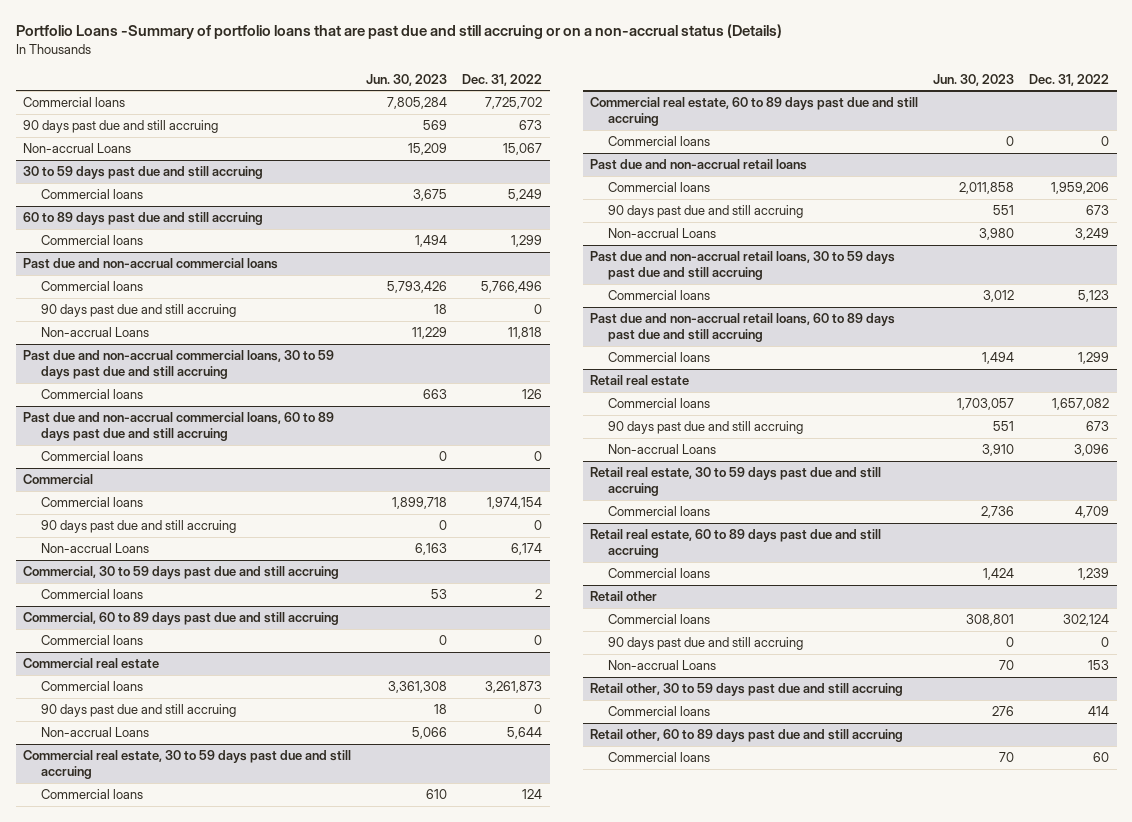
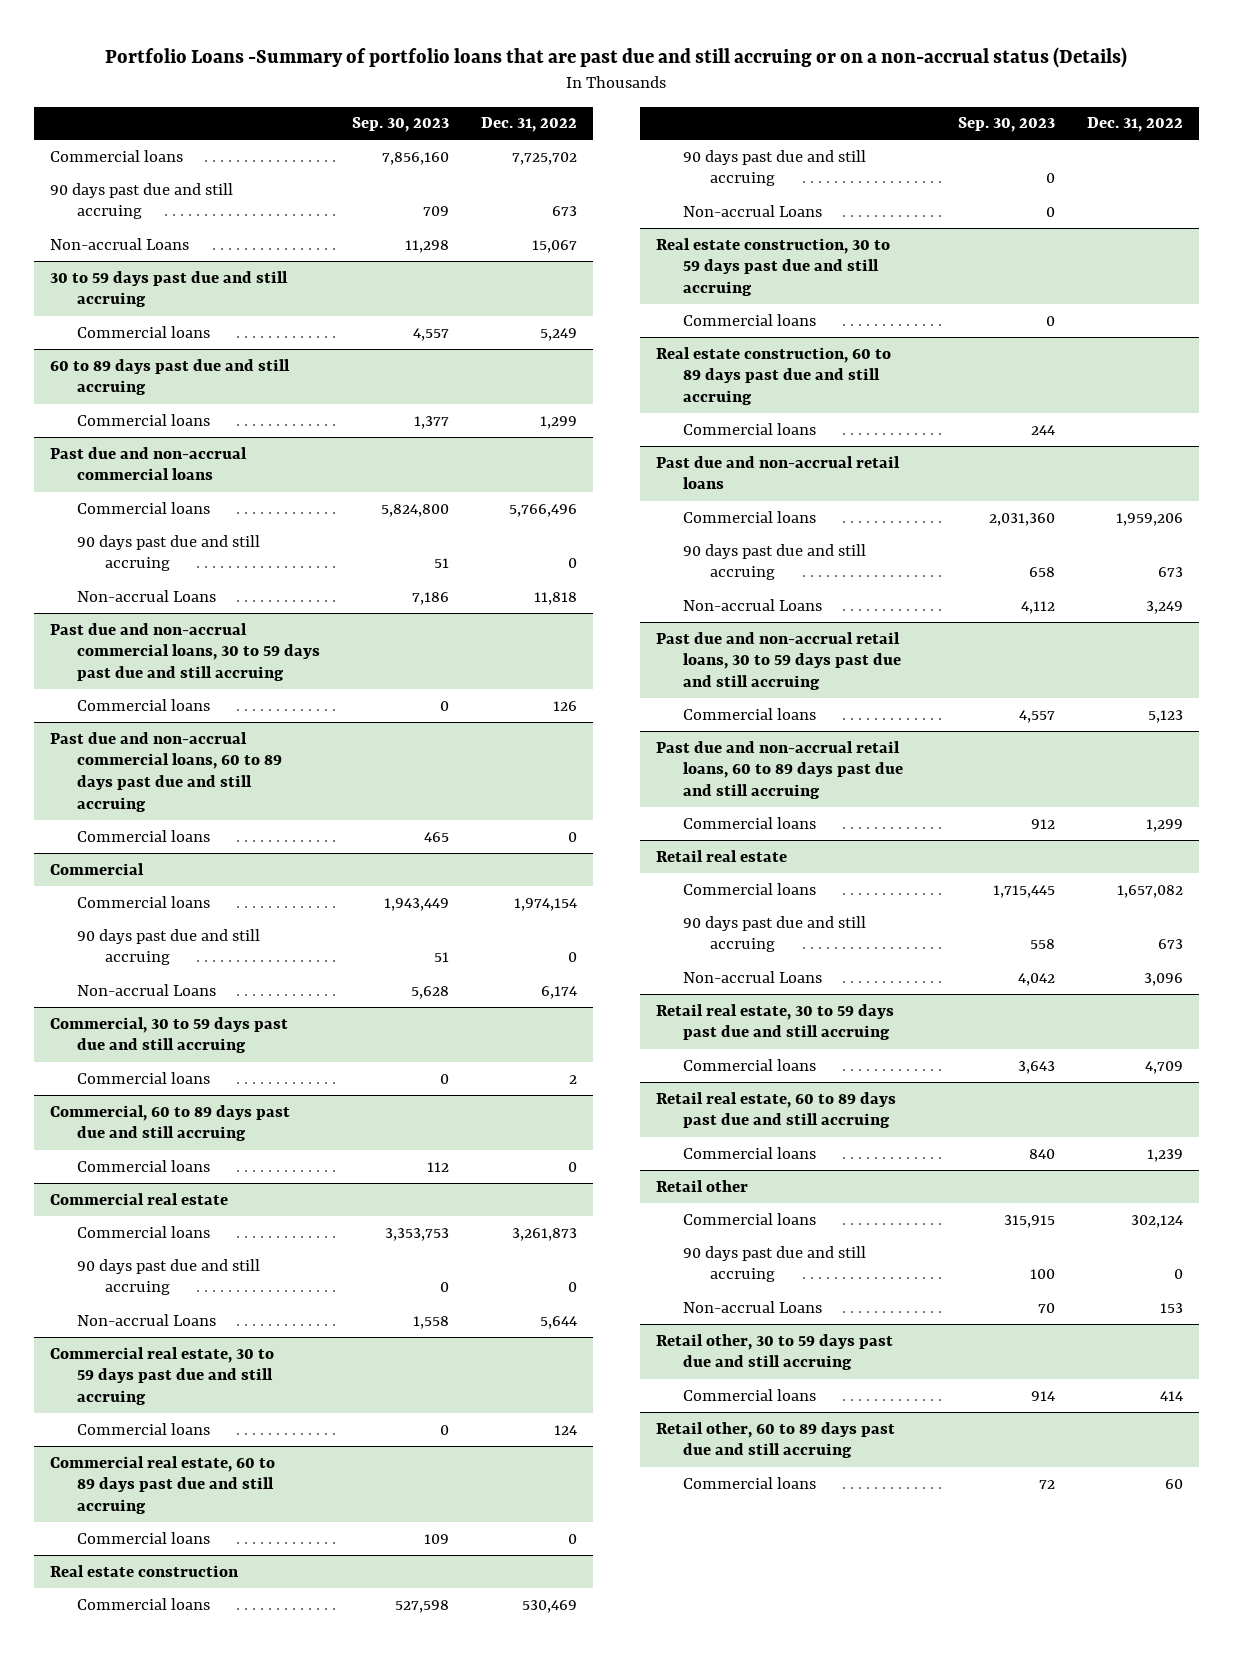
[366,73,448,86] Jun. 30, 2023 -> none
none -> [352,117,450,133] Sep. 30, 2023
none -> [50,1564,240,1577] Real estate construction
none -> [77,1597,211,1610] Commercial loans
none -> [682,149,866,187] 90 days past due and still accruing
none -> [682,204,822,217] Non-accrual Loans
none -> [655,237,890,297] Real estate construction, 30 to 59 days past due and still accruing
none -> [682,313,816,326] Commercial loans
none -> [655,346,891,406] Real estate construction, 60 to 89 days past due and still accruing
none -> [682,422,816,435] Commercial loans

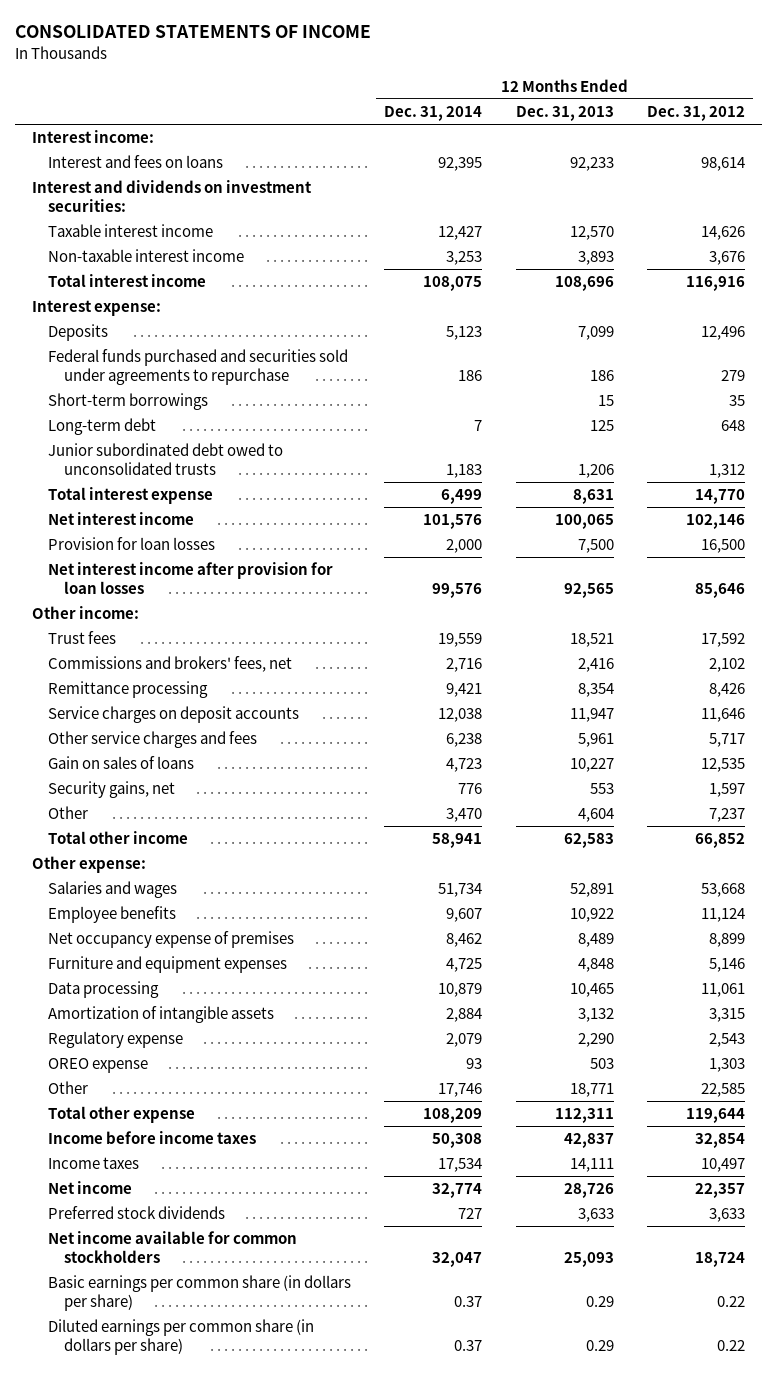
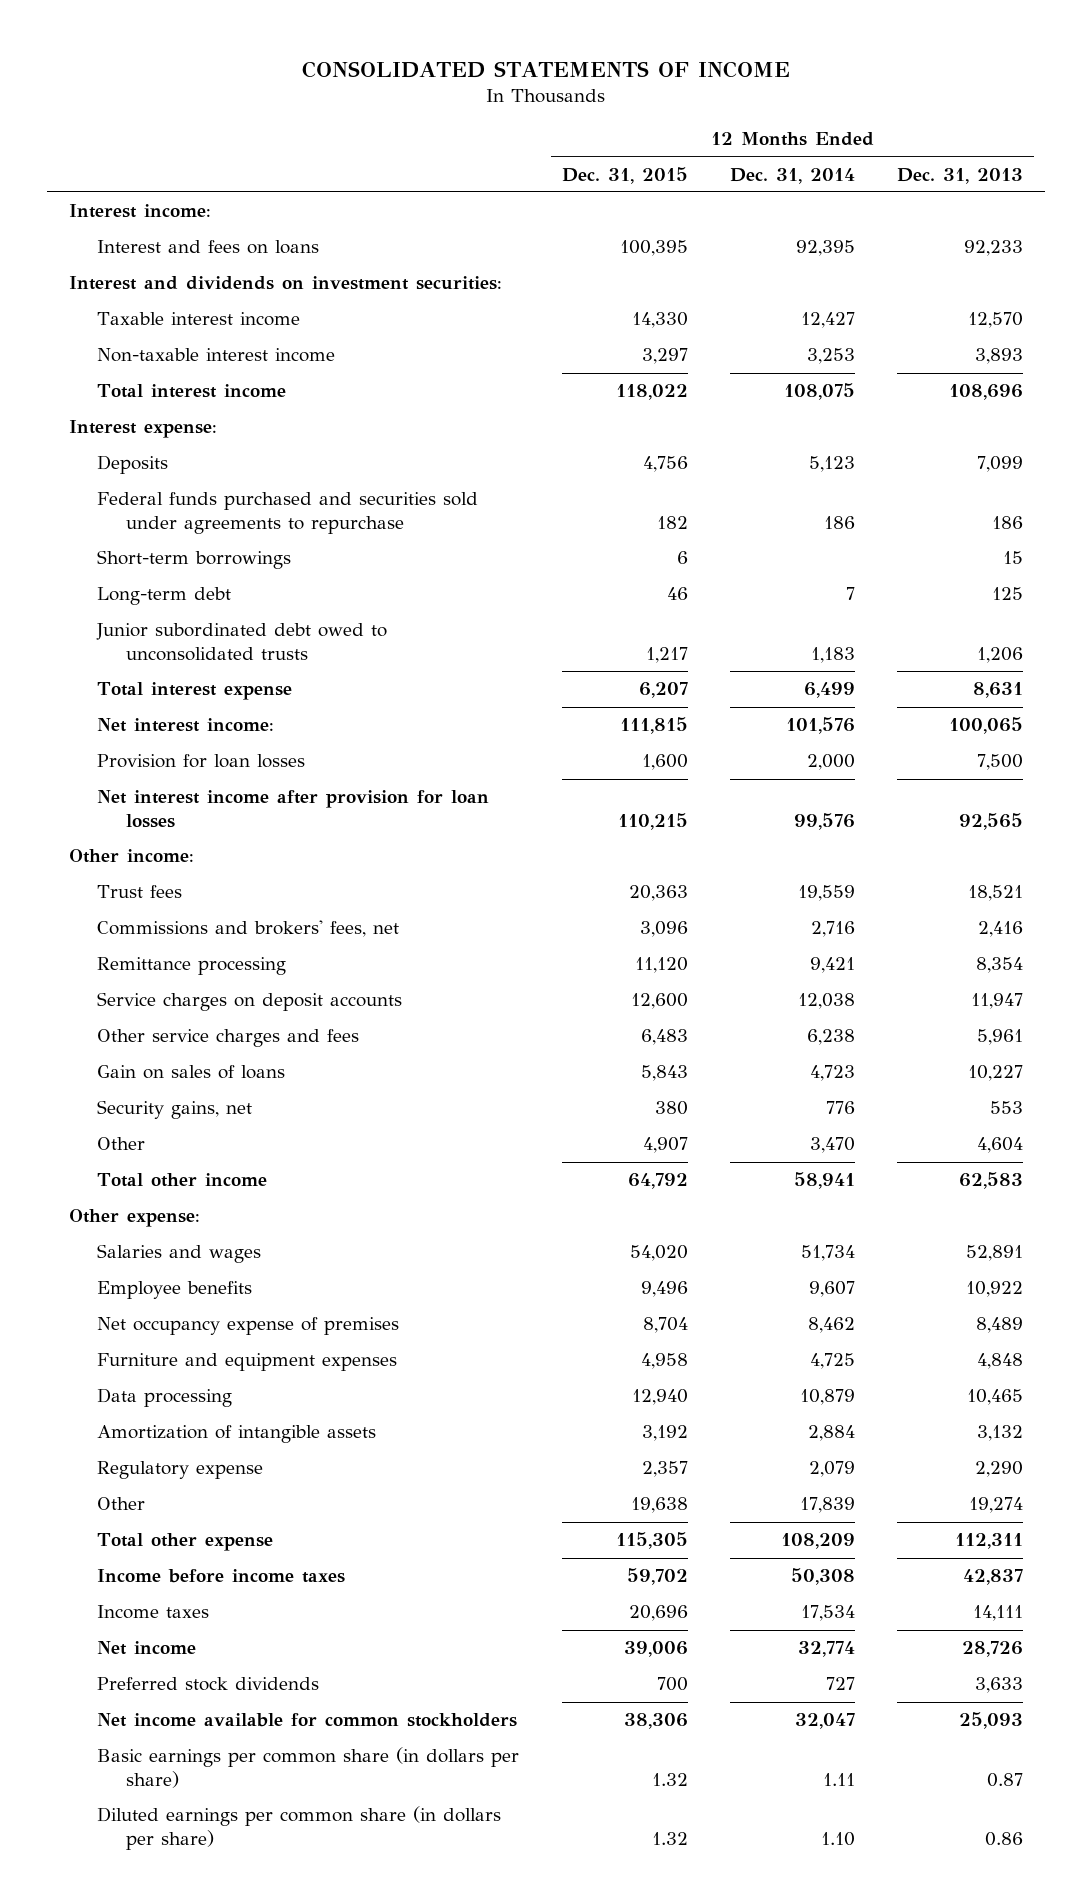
[647,106,746,122] Dec. 31, 2012 -> none
none -> [561,166,688,184] Dec. 31, 2015
[47,512,194,526] Net interest income -> [97,718,275,733] Net interest income:
[47,1058,148,1074] OREO expense -> none
[438,1083,483,1098] 17,746 -> [800,1497,856,1514] 17,839
[569,1083,614,1098] 18,771 -> [969,1497,1024,1514] 19,274
[454,1296,483,1308] 0.37 -> [823,1772,856,1786] 1.11
[585,1296,614,1308] 0.29 -> [987,1772,1024,1787] 0.87
[454,1340,483,1352] 0.37 -> [821,1831,856,1846] 1.10
[585,1340,614,1352] 0.29 -> [985,1831,1024,1846] 0.86

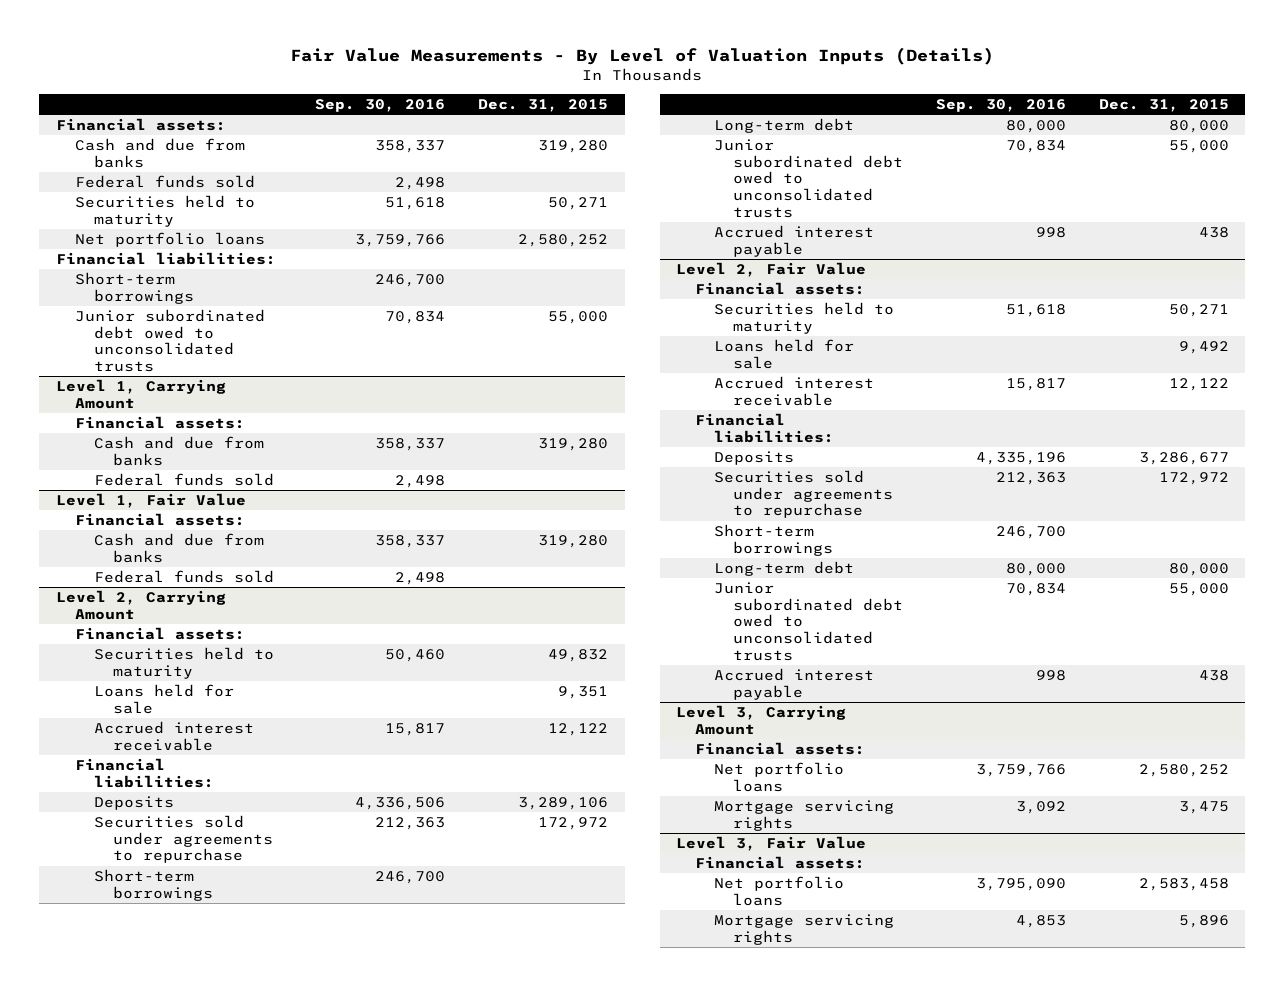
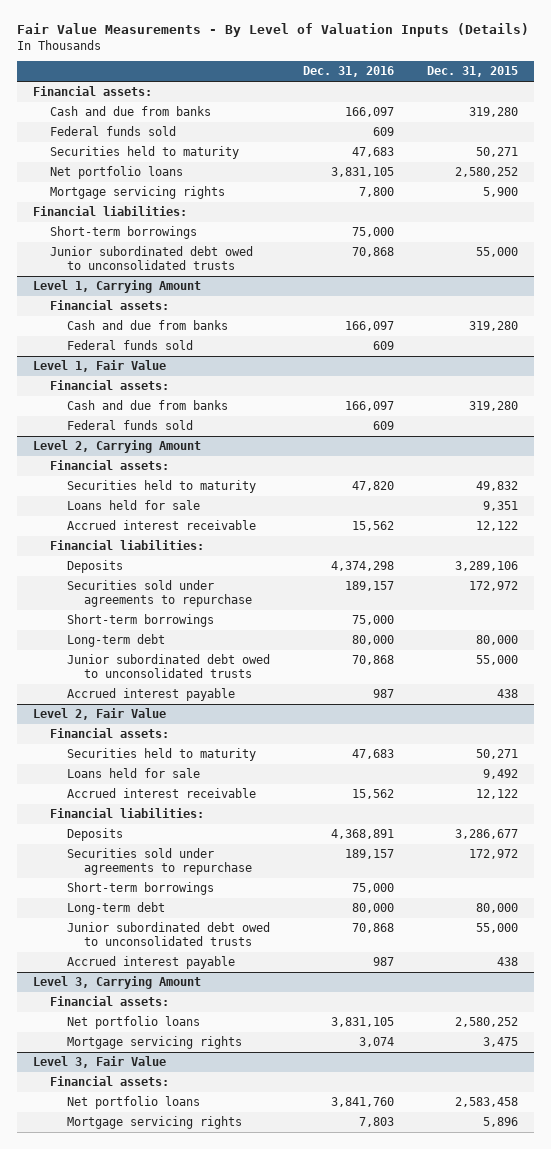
[315,99,446,113] Sep. 30, 2016 -> none
none -> [302,66,394,78] Dec. 31, 2016
none -> [50,186,226,200] Mortgage servicing rights

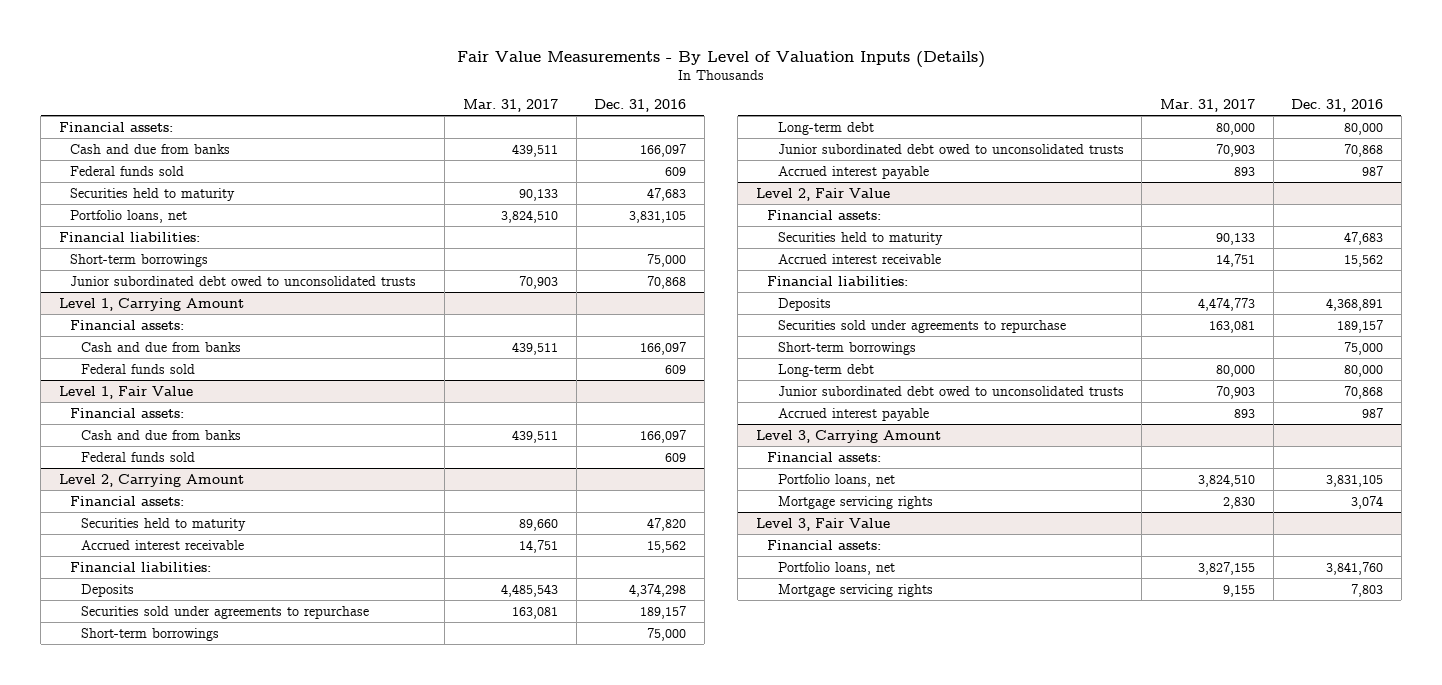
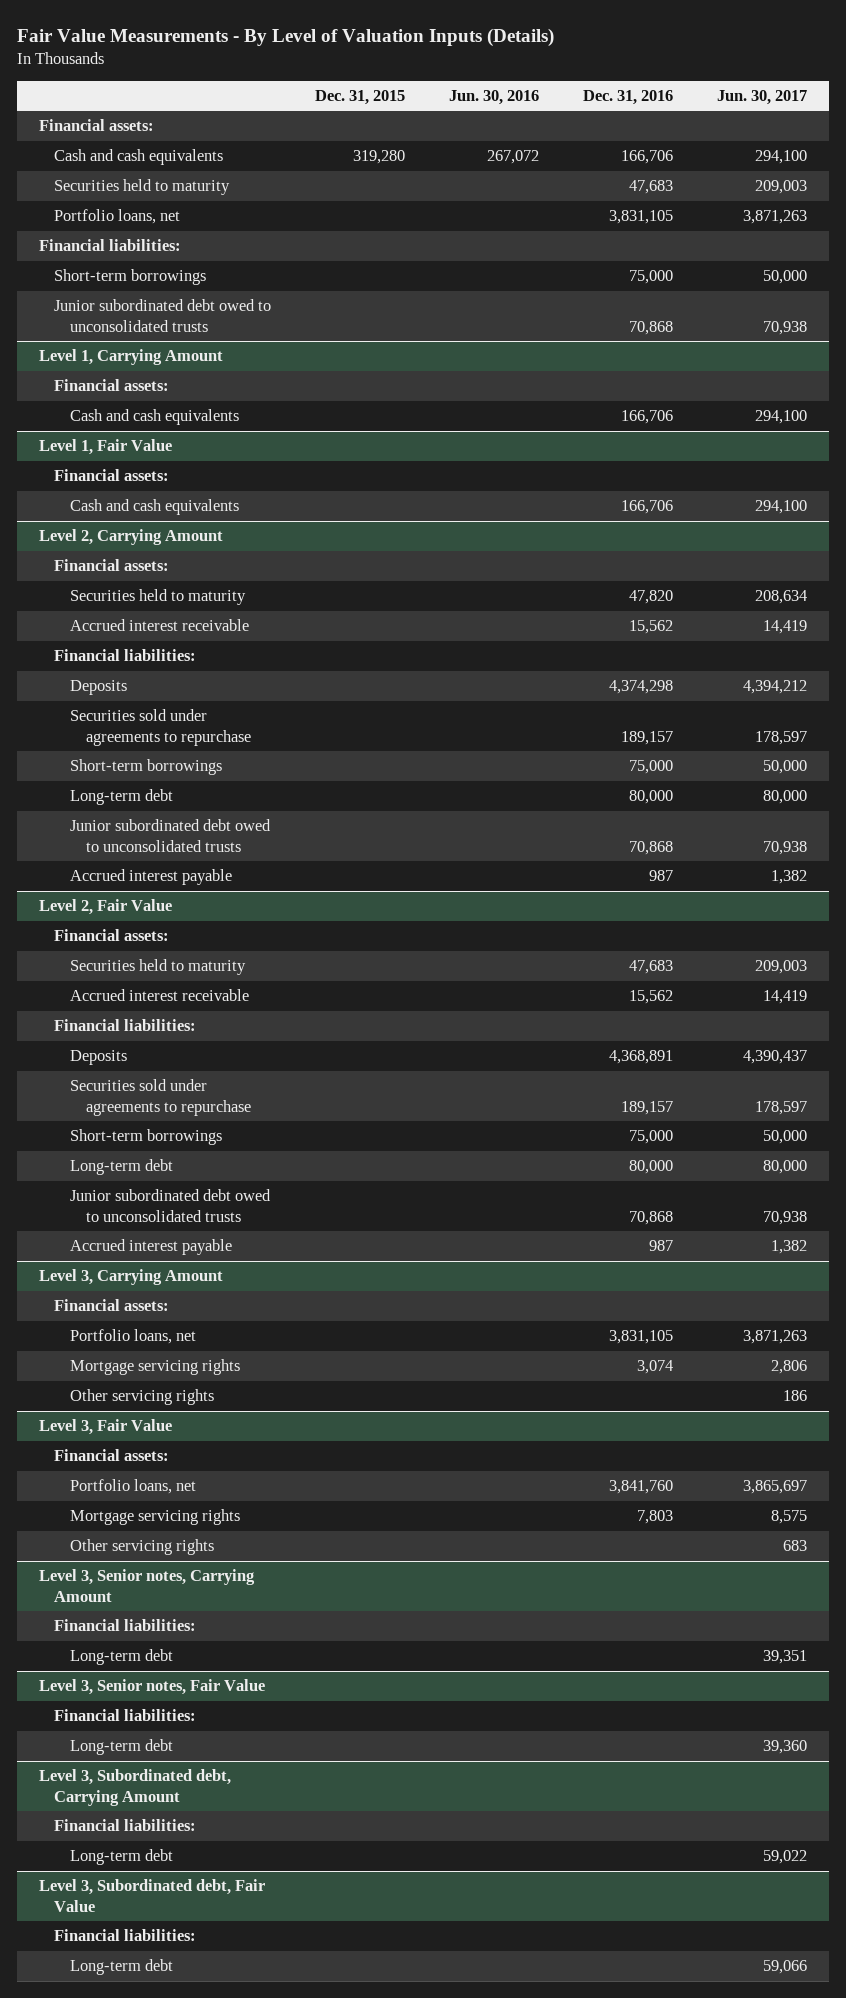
[463,98,559,112] Mar. 31, 2017 -> none
none -> [315,89,406,105] Dec. 31, 2015
none -> [449,89,540,105] Jun. 30, 2016
none -> [717,89,808,105] Jun. 30, 2017
[69,143,230,154] Cash and due from banks -> none
[69,165,184,176] Federal funds sold -> none
none -> [54,149,224,166] Cash and cash equivalents
[80,341,241,352] Cash and due from banks -> none
[80,363,195,374] Federal funds sold -> none
none -> [70,409,240,426] Cash and cash equivalents
[80,429,241,440] Cash and due from banks -> none
[80,451,195,462] Federal funds sold -> none
none -> [70,499,240,516] Cash and cash equivalents
none -> [70,1389,215,1406] Other servicing rights
none -> [70,1539,215,1556] Other servicing rights
none -> [38,1569,255,1602] Level 3, Senior notes, Carrying Amount
none -> [54,1619,197,1632] Financial liabilities:
none -> [70,1649,174,1666] Long-term debt
none -> [38,1679,265,1696] Level 3, Senior notes, Fair Value
none -> [54,1709,197,1722] Financial liabilities:
none -> [70,1739,174,1756] Long-term debt
none -> [38,1769,231,1806] Level 3, Subordinated debt, Carrying Amount
none -> [54,1819,197,1832] Financial liabilities:
none -> [70,1849,174,1866] Long-term debt
none -> [38,1879,265,1912] Level 3, Subordinated debt, Fair Value
none -> [54,1929,197,1942] Financial liabilities:
none -> [70,1959,174,1976] Long-term debt

